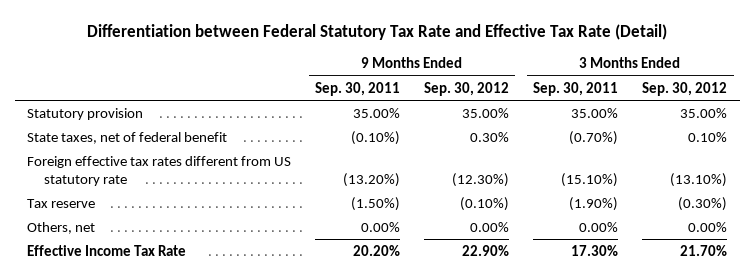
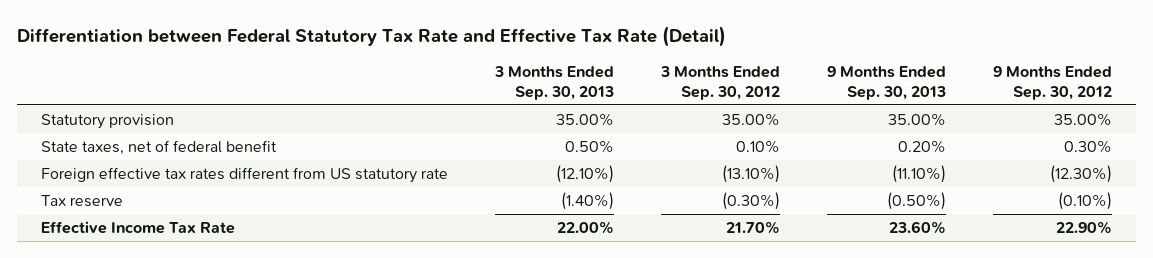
[315,81,401,96] Sep. 30, 2011 -> none
[533,81,619,96] Sep. 30, 2011 -> none
none -> [493,66,614,100] 3 Months Ended Sep. 30, 2013
none -> [827,66,947,100] 9 Months Ended Sep. 30, 2013
[27,221,96,234] Others, net -> none

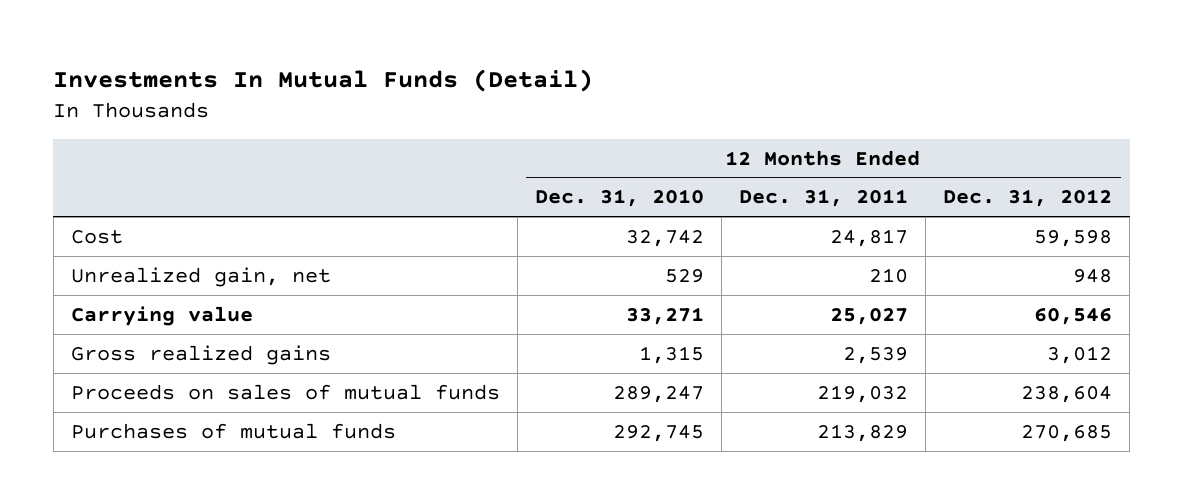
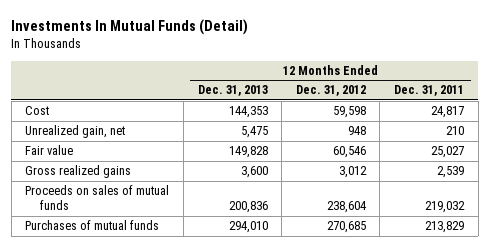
[534,189,704,208] Dec. 31, 2010 -> none
none -> [197,85,268,97] Dec. 31, 2013
[70,305,253,326] Carrying value -> [25,145,74,156] Fair value

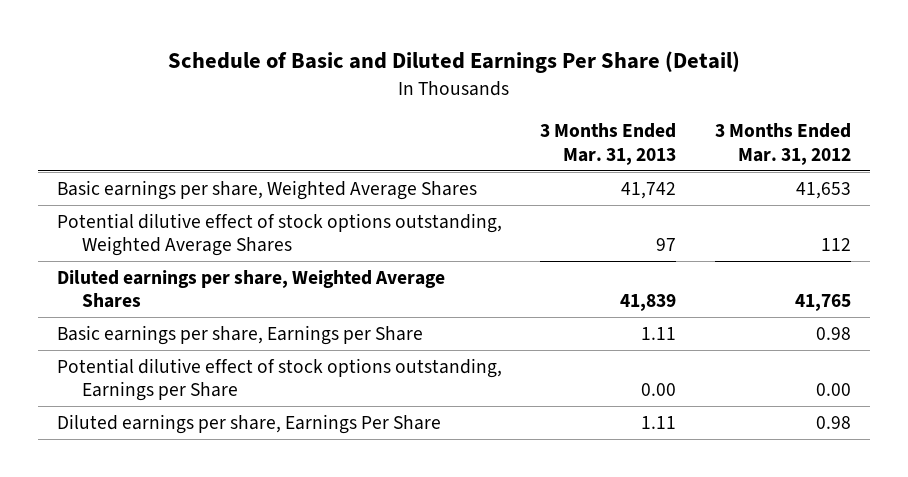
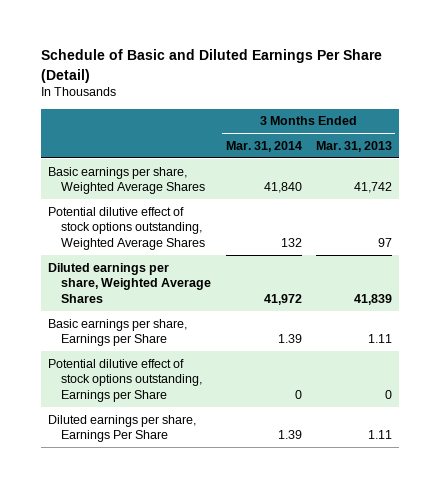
[714,123,851,165] 3 Months Ended Mar. 31, 2012 -> none
none -> [225,140,302,152] Mar. 31, 2014
[641,383,677,397] 0.00 -> [384,390,392,400] 0

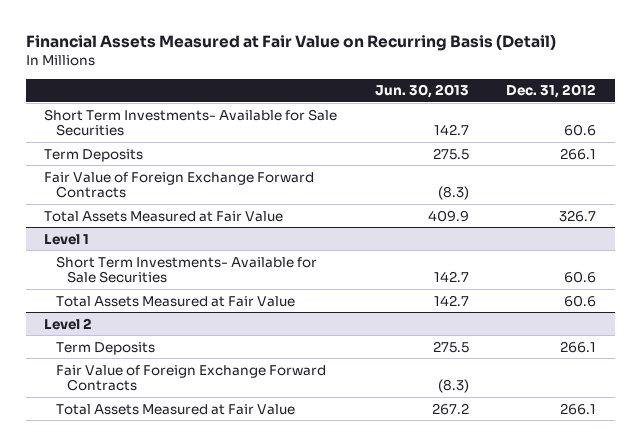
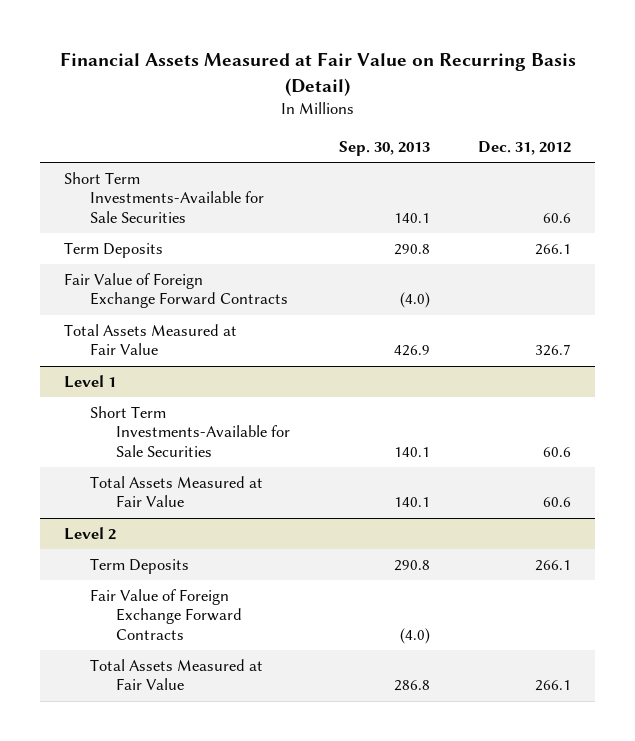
[374,84,469,99] Jun. 30, 2013 -> none
none -> [338,141,430,157] Sep. 30, 2013
[44,108,338,137] Short Term Investments- Available for Sale Securities -> [64,172,265,223] Short Term Investments-Available for Sale Securities
[55,255,317,284] Short Term Investments- Available for Sale Securities -> [90,406,290,457] Short Term Investments-Available for Sale Securities

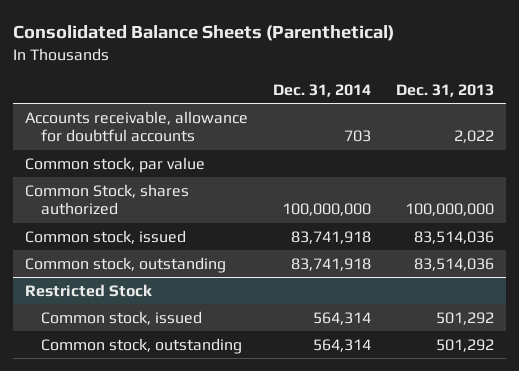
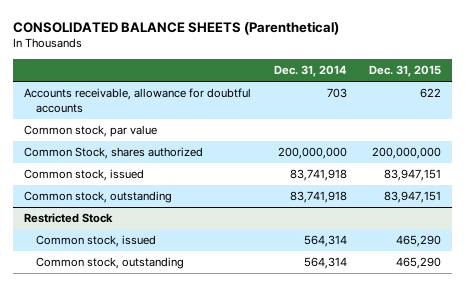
[13,25,395,42] Consolidated Balance Sheets (Parenthetical) -> [13,20,340,35] CONSOLIDATED BALANCE SHEETS (Parenthetical)
[395,84,494,98] Dec. 31, 2013 -> none
none -> [368,65,441,78] Dec. 31, 2015
[282,203,372,217] 100,000,000 -> [277,147,347,160] 200,000,000

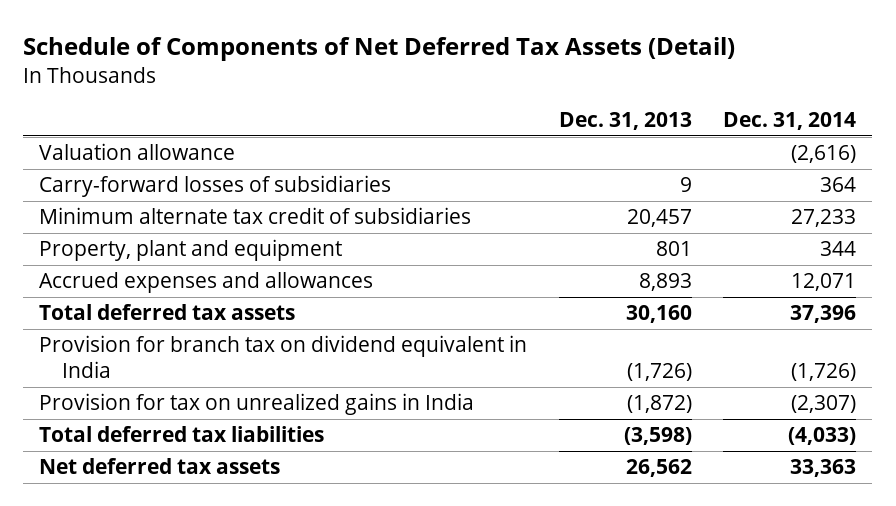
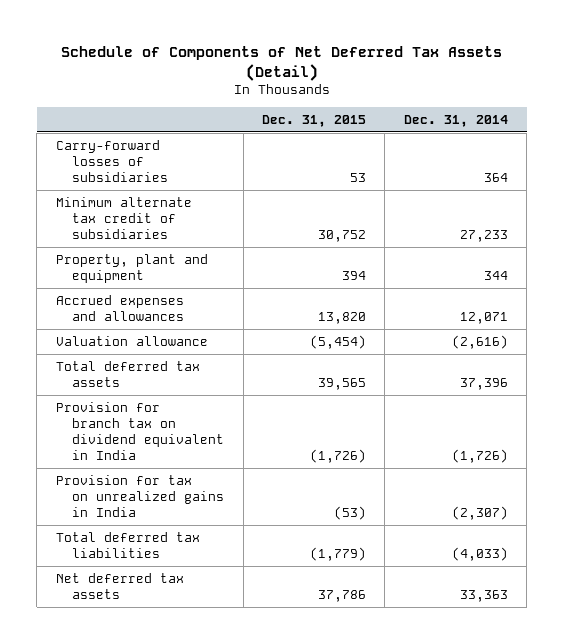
[558,112,692,131] Dec. 31, 2013 -> none
none -> [262,114,367,127] Dec. 31, 2015
[39,143,236,161] Valuation allowance -> [55,336,208,347] Valuation allowance

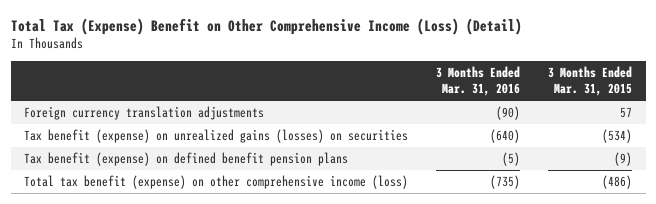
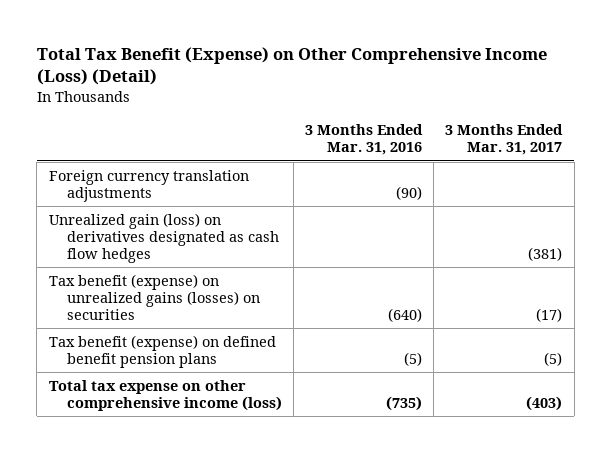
[10,17,522,35] Total Tax (Expense) Benefit on Other Comprehensive Income (Loss) (Detail) -> [36,46,547,86] Total Tax Benefit (Expense) on Other Comprehensive Income (Loss) (Detail)
[547,65,632,97] 3 Months Ended Mar. 31, 2015 -> none
none -> [445,124,564,156] 3 Months Ended Mar. 31, 2017
none -> [48,212,279,263] Unrealized gain (loss) on derivatives designated as cash flow hedges
[24,174,409,189] Total tax benefit (expense) on other comprehensive income (loss) -> [48,379,282,411] Total tax expense on other comprehensive income (loss)

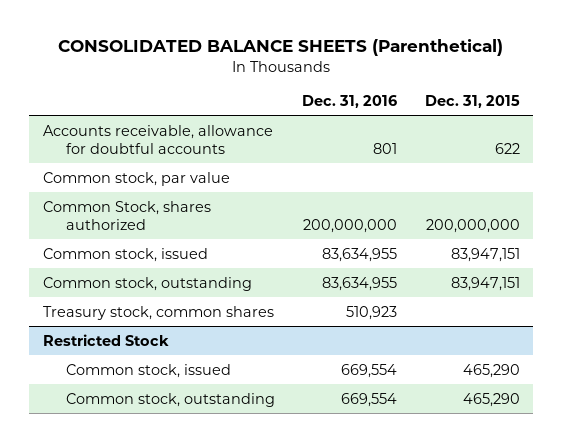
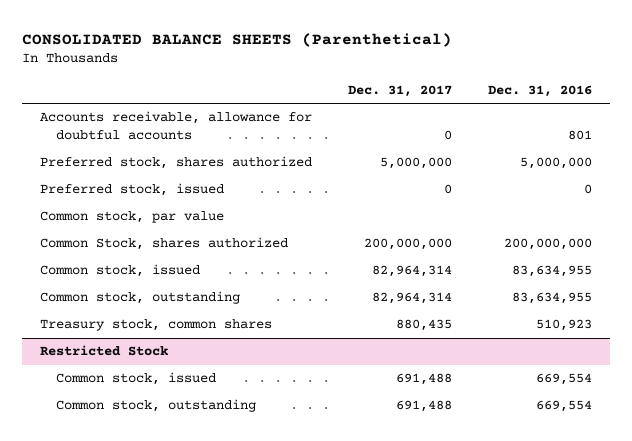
[424,95,520,109] Dec. 31, 2015 -> none
none -> [348,84,453,97] Dec. 31, 2017
none -> [39,156,312,170] Preferred stock, shares authorized
none -> [39,183,224,197] Preferred stock, issued

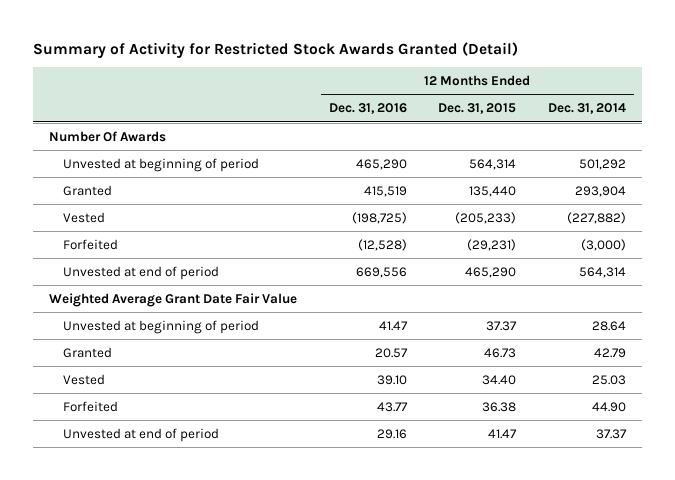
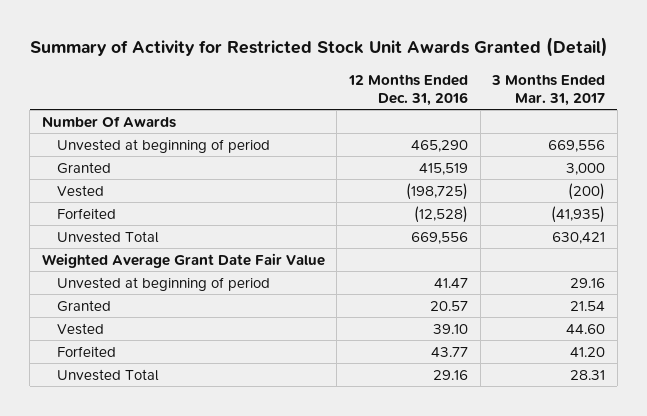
[33,41,519,58] Summary of Activity for Restricted Stock Awards Granted (Detail) -> [29,36,608,57] Summary of Activity for Restricted Stock Unit Awards Granted (Detail)
[438,103,517,115] Dec. 31, 2015 -> none
[547,103,626,115] Dec. 31, 2014 -> none
none -> [491,73,606,106] 3 Months Ended Mar. 31, 2017
[62,265,219,280] Unvested at end of period -> [56,230,159,243] Unvested Total
[62,427,219,442] Unvested at end of period -> [56,368,159,381] Unvested Total

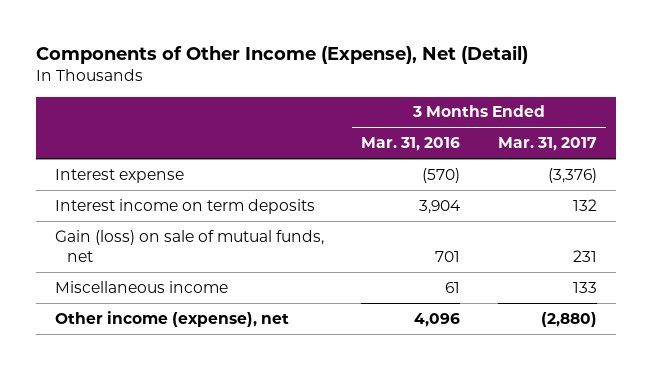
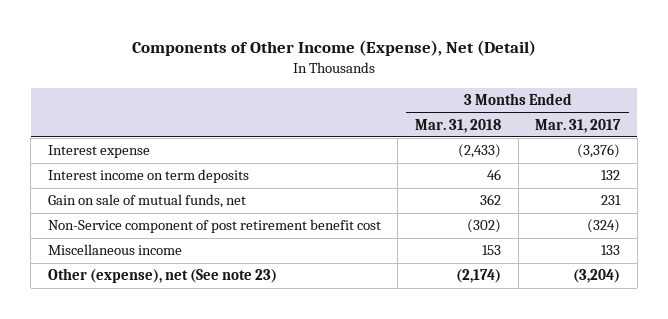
[361,137,461,152] Mar. 31, 2016 -> none
none -> [414,118,501,133] Mar. 31, 2018
[54,229,324,263] Gain (loss) on sale of mutual funds, net -> [47,194,246,209] Gain on sale of mutual funds, net
none -> [47,219,381,234] Non-Service component of post retirement benefit cost
[54,310,289,327] Other income (expense), net -> [47,268,277,284] Other (expense), net (See note 23)
[540,311,597,327] (2,880) -> [573,269,621,284] (3,204)

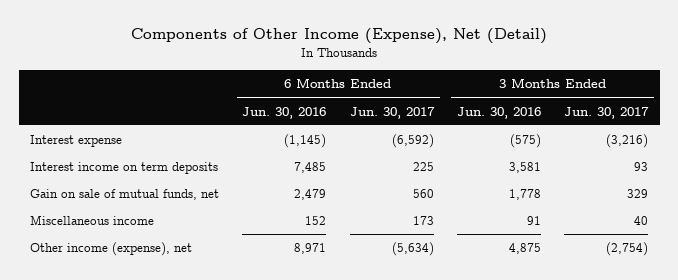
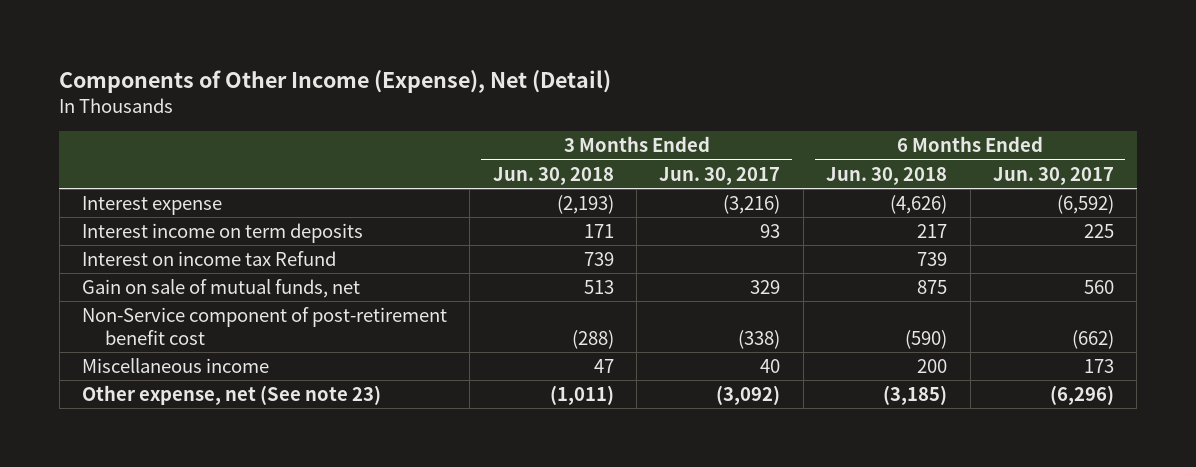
[242,106,327,119] Jun. 30, 2016 -> none
[456,106,541,119] Jun. 30, 2016 -> none
none -> [492,166,614,185] Jun. 30, 2018
none -> [826,166,948,185] Jun. 30, 2018
none -> [81,250,336,266] Interest on income tax Refund
none -> [81,306,447,345] Non-Service component of post-retirement benefit cost
[30,242,193,257] Other income (expense), net -> [81,384,381,405] Other expense, net (See note 23)
[391,242,434,257] (5,634) -> [1049,384,1114,405] (6,296)
[606,242,649,257] (2,754) -> [716,384,781,405] (3,092)

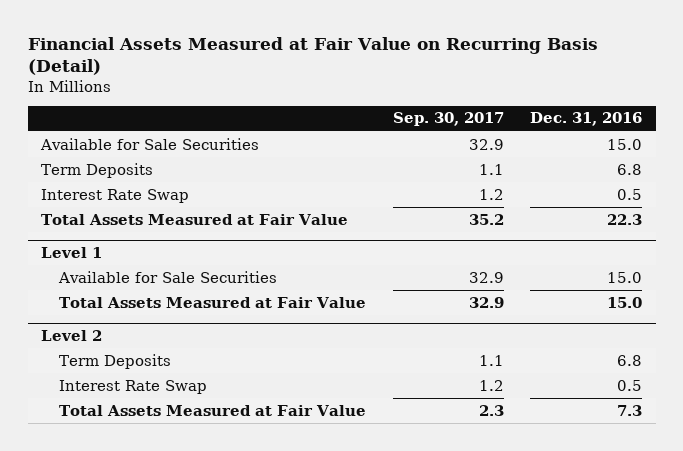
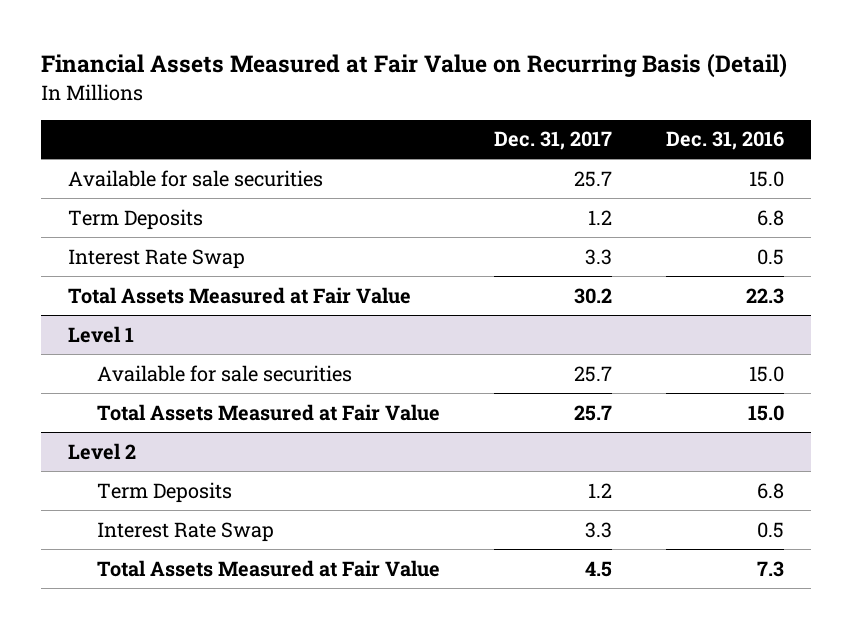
[392,112,504,127] Sep. 30, 2017 -> none
none -> [493,131,612,151] Dec. 31, 2017
[40,137,260,150] Available for Sale Securities -> [68,169,324,187] Available for sale securities
[57,270,277,283] Available for Sale Securities -> [96,364,352,382] Available for sale securities

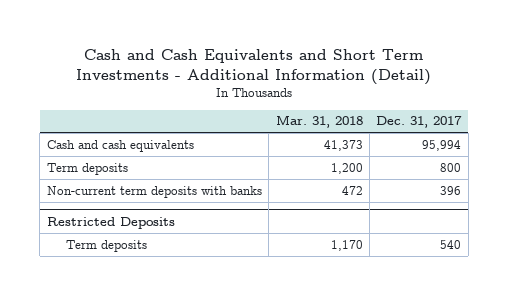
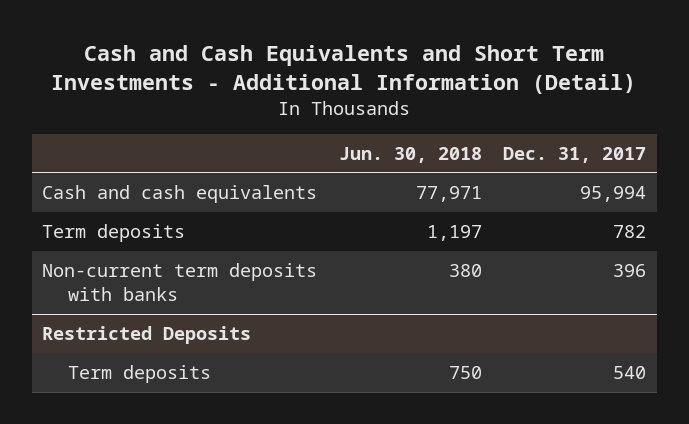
[275,115,363,129] Mar. 31, 2018 -> none
none -> [338,146,482,163] Jun. 30, 2018
[440,162,462,172] 800 -> [613,225,647,239] 782

